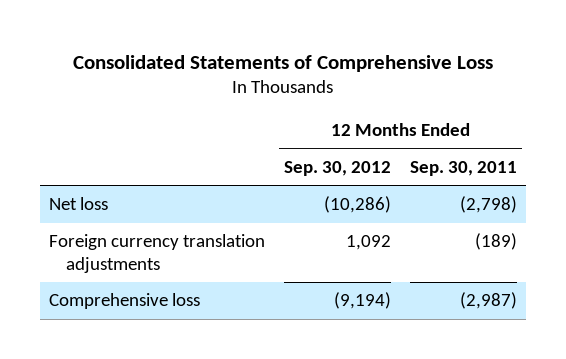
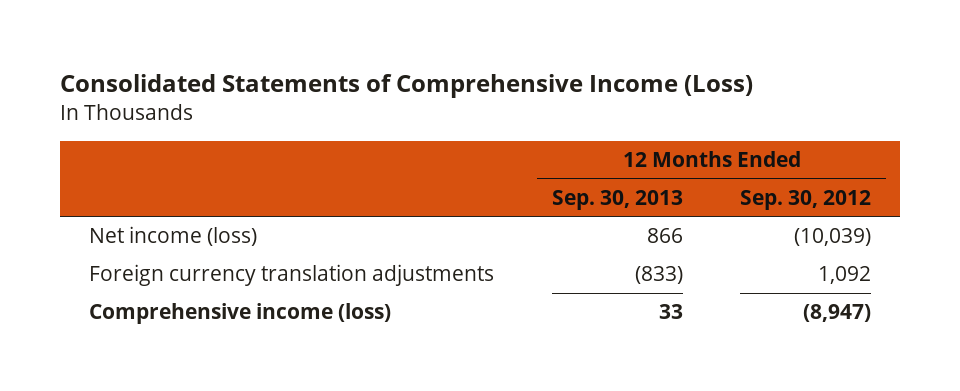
[73,54,494,72] Consolidated Statements of Comprehensive Loss -> [60,74,754,99] Consolidated Statements of Comprehensive Income (Loss)
[410,160,518,176] Sep. 30, 2011 -> none
none -> [551,189,683,210] Sep. 30, 2013
[49,197,109,211] Net loss -> [88,226,257,247] Net income (loss)
[324,196,392,214] (10,286) -> [794,228,872,247] (10,039)
[49,293,201,310] Comprehensive loss -> [88,303,391,325] Comprehensive income (loss)
[334,292,392,310] (9,194) -> [803,304,872,323] (8,947)

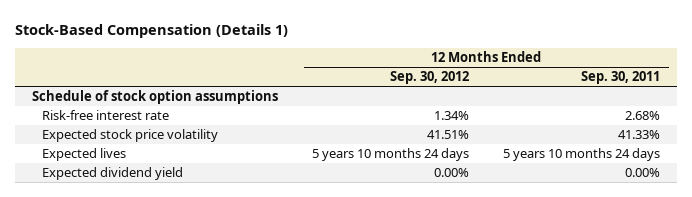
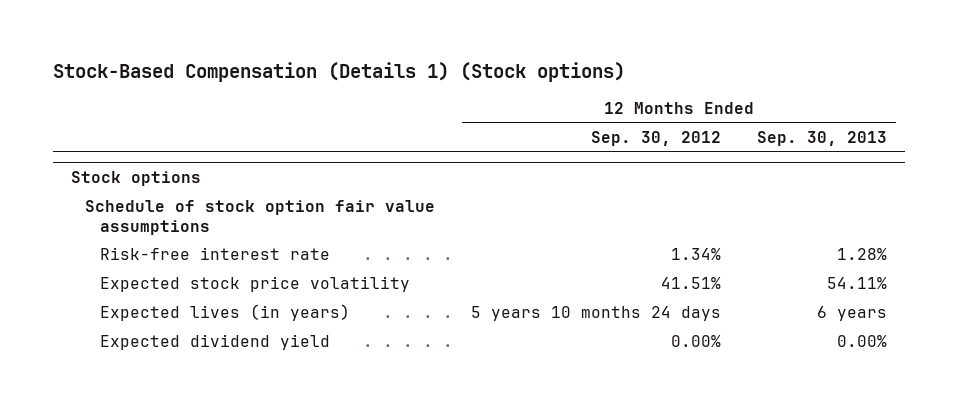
[15,24,289,39] Stock-Based Compensation (Details 1) -> [52,61,625,82] Stock-Based Compensation (Details 1) (Stock options)
[581,71,661,85] Sep. 30, 2011 -> none
none -> [756,131,887,147] Sep. 30, 2013
none -> [70,171,201,187] Stock options
[32,90,279,105] Schedule of stock option assumptions -> [85,200,436,235] Schedule of stock option fair value assumptions
[41,148,126,162] Expected lives -> [99,304,350,322] Expected lives (in years)

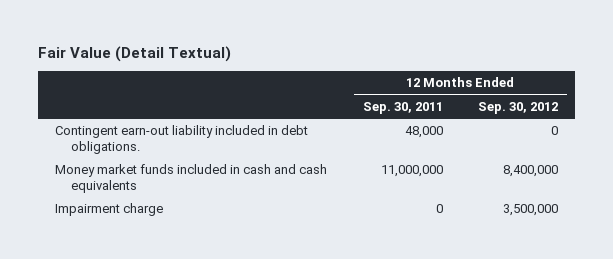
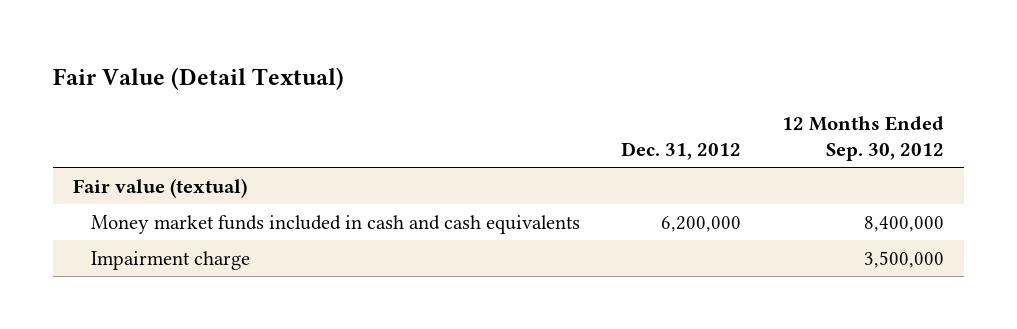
[362,102,443,115] Sep. 30, 2011 -> none
none -> [621,142,742,161] Dec. 31, 2012
[55,125,309,155] Contingent earn-out liability included in debt obligations. -> none
none -> [73,177,248,198] Fair value (textual)

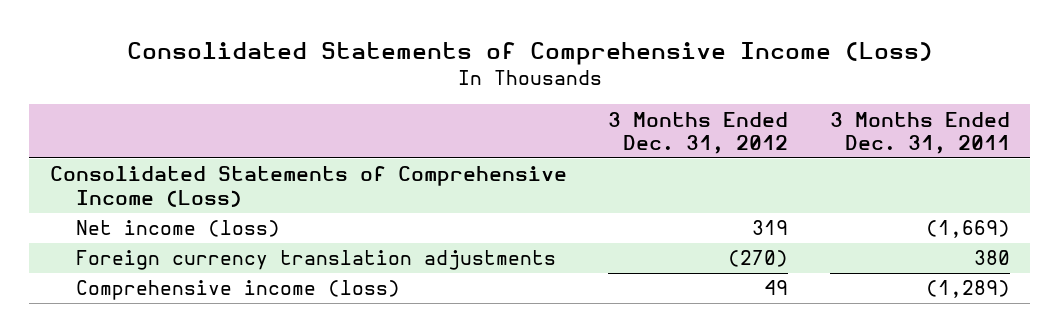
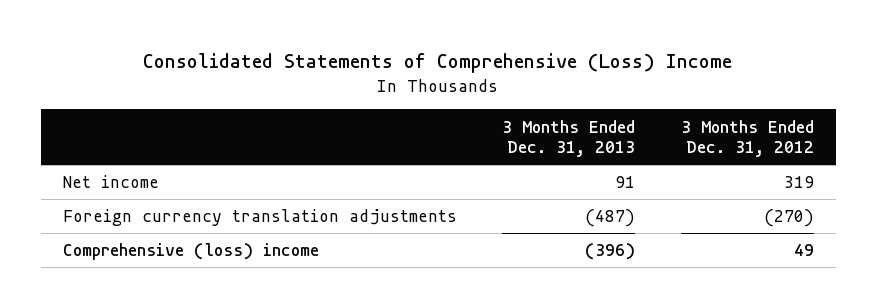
[126,41,933,65] Consolidated Statements of Comprehensive Income (Loss) -> [143,53,733,74] Consolidated Statements of Comprehensive (Loss) Income
[829,111,1010,155] 3 Months Ended Dec. 31, 2011 -> none
none -> [502,119,636,158] 3 Months Ended Dec. 31, 2013
[49,166,567,207] Consolidated Statements of Comprehensive Income (Loss) -> none
[75,220,280,238] Net income (loss) -> [63,175,160,189] Net income
[75,280,400,301] Comprehensive income (loss) -> [63,243,320,261] Comprehensive (loss) income

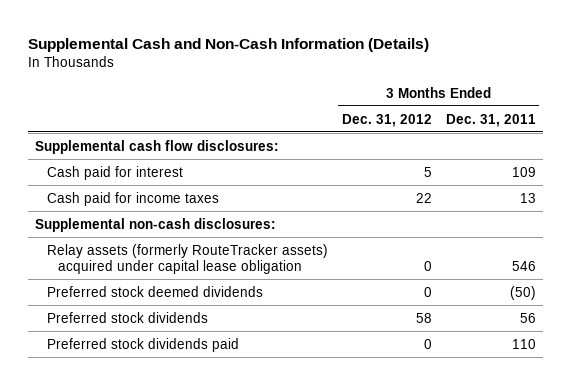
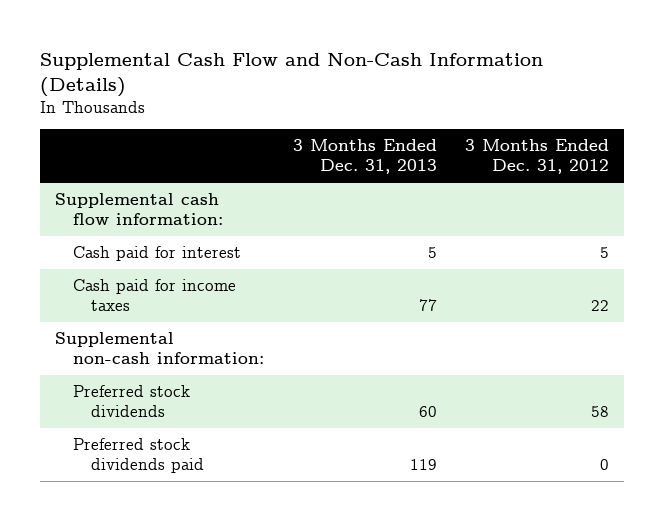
[27,37,429,52] Supplemental Cash and Non-Cash Information (Details) -> [40,52,544,97] Supplemental Cash Flow and Non-Cash Information (Details)
[445,113,536,127] Dec. 31, 2011 -> none
none -> [292,139,437,175] 3 Months Ended Dec. 31, 2013
[34,139,279,154] Supplemental cash flow disclosures: -> [54,193,223,225] Supplemental cash flow information:
[46,243,328,275] Relay assets (formerly RouteTracker assets) acquired under capital lease obligation -> none
[46,285,263,297] Preferred stock deemed dividends -> none
[34,217,276,232] Supplemental non-cash disclosures: -> [54,332,264,364] Supplemental non-cash information:

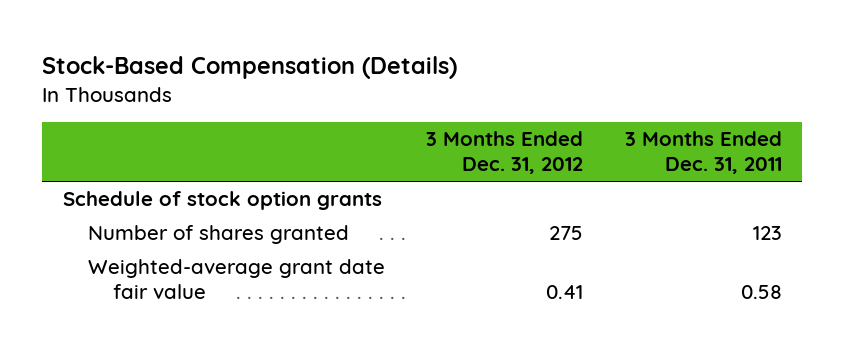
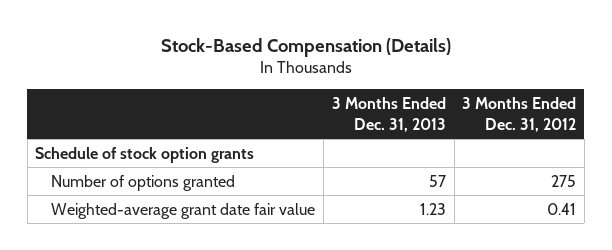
[624,131,782,175] 3 Months Ended Dec. 31, 2011 -> none
none -> [331,97,446,132] 3 Months Ended Dec. 31, 2013
[87,225,349,245] Number of shares granted -> [51,174,236,191] Number of options granted

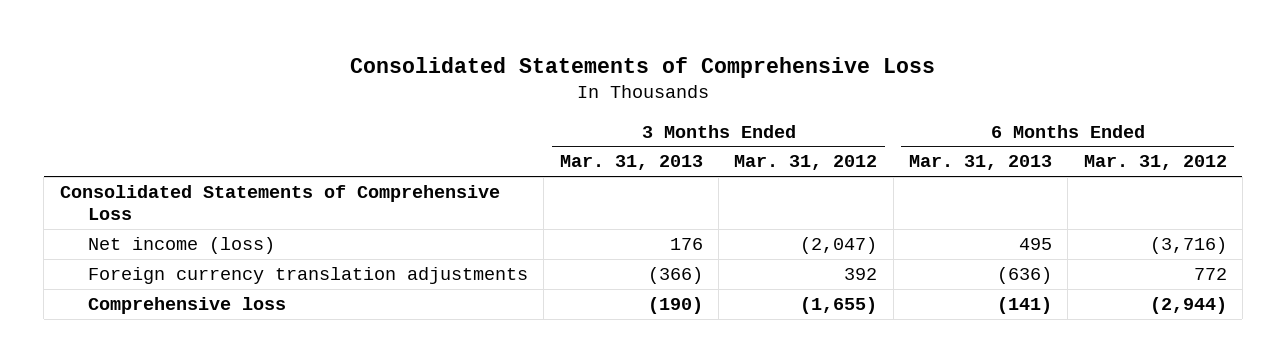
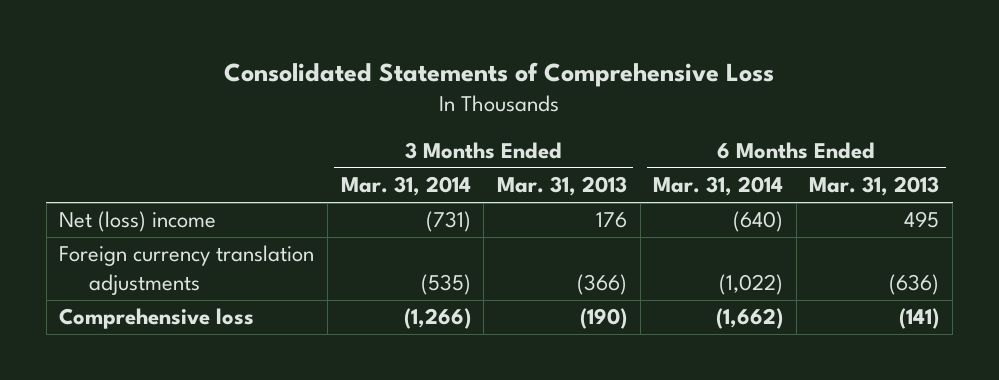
[734,155,878,171] Mar. 31, 2012 -> none
[1083,155,1227,171] Mar. 31, 2012 -> none
none -> [340,176,471,197] Mar. 31, 2014
none -> [653,176,784,197] Mar. 31, 2014
[59,184,500,221] Consolidated Statements of Comprehensive Loss -> none
[88,236,276,254] Net income (loss) -> [59,211,217,233] Net (loss) income

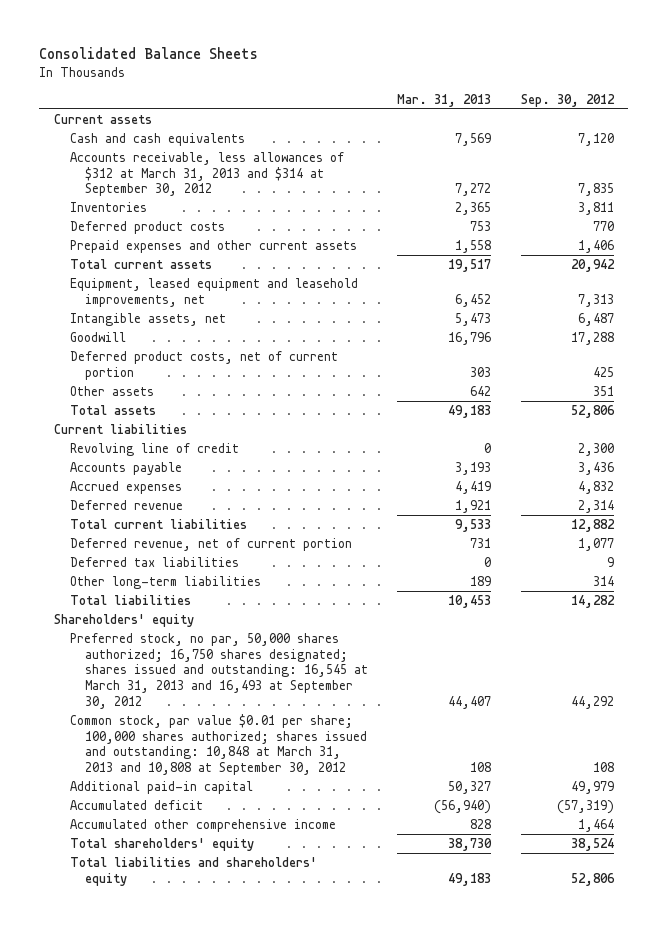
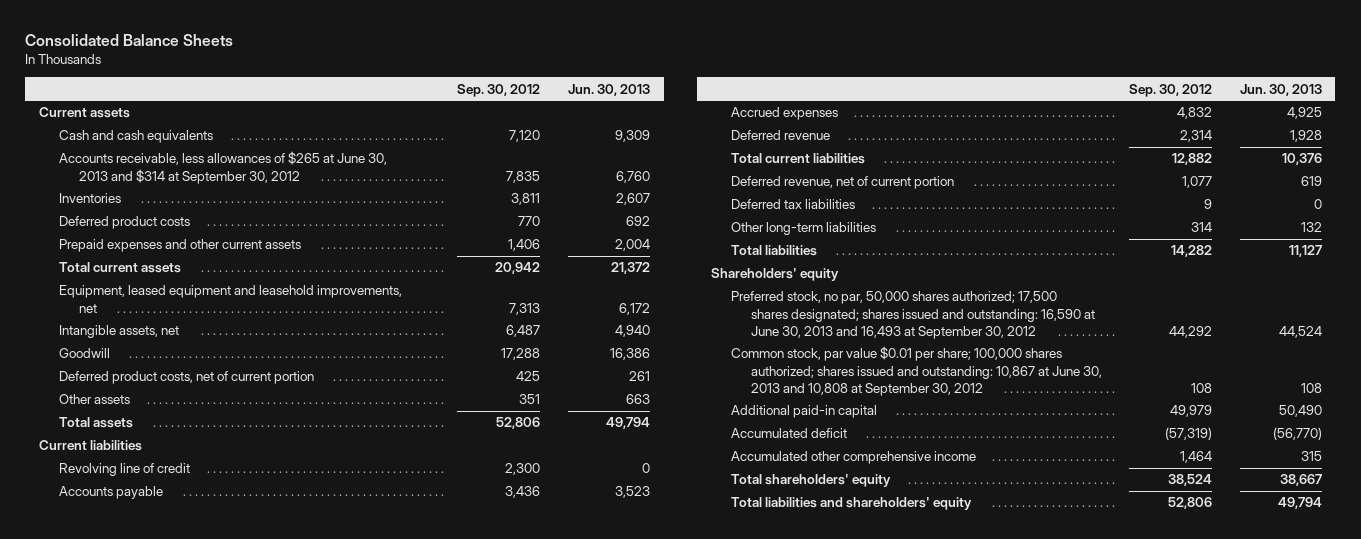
[397,93,492,107] Mar. 31, 2013 -> none
none -> [567,83,650,96] Jun. 30, 2013
[69,152,344,197] Accounts receivable, less allowances of $312 at March 31, 2013 and $314 at September 30, 2012 -> [58,151,387,184] Accounts receivable, less allowances of $265 at June 30, 2013 and $314 at September 30, 2012
[69,633,369,709] Preferred stock, no par, 50,000 shares authorized; 16,750 shares designated; shares issued and outstanding: 16,545 at March 31, 2013 and 16,493 at September 30, 2012 -> [730,291,1095,339] Preferred stock, no par, 50,000 shares authorized; 17,500 shares designated; shares issued and outstanding: 16,590 at June 30, 2013 and 16,493 at September 30, 2012
[69,714,368,776] Common stock, par value $0.01 per share; 100,000 shares authorized; shares issued and outstanding: 10,848 at March 31, 2013 and 10,808 at September 30, 2012 -> [730,346,1102,396] Common stock, par value $0.01 per share; 100,000 shares authorized; shares issued and outstanding: 10,867 at June 30, 2013 and 10,808 at September 30, 2012

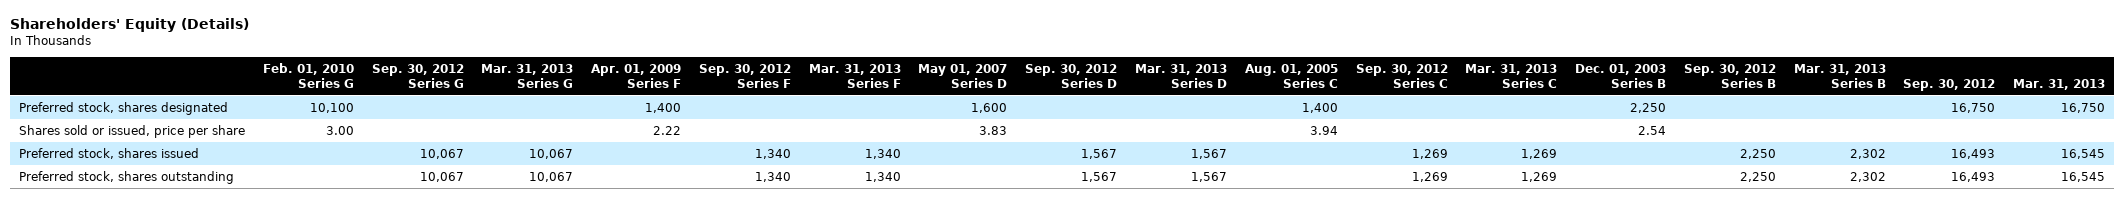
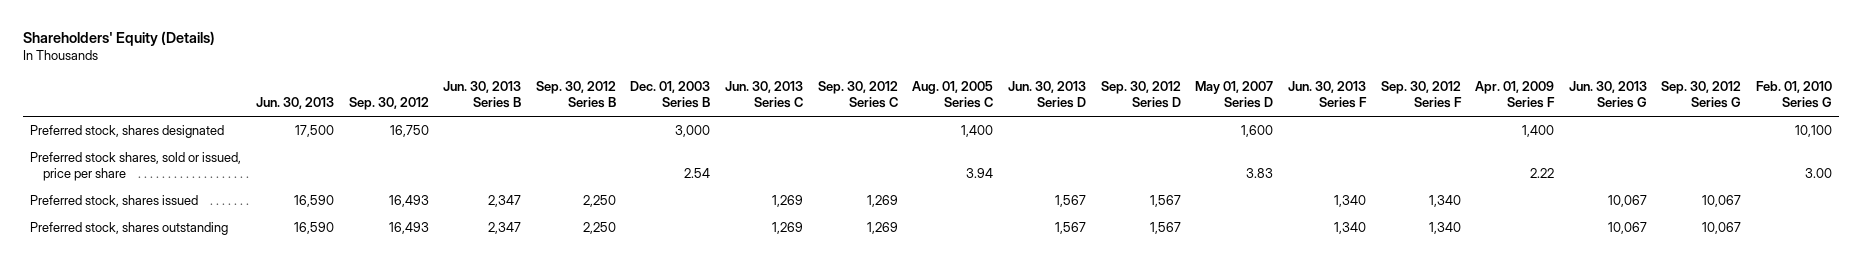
[481,63,574,88] Mar. 31, 2013 Series G -> none
[808,63,901,88] Mar. 31, 2013 Series F -> none
[1134,63,1227,88] Mar. 31, 2013 Series D -> none
[1465,63,1558,88] Mar. 31, 2013 Series C -> none
[1793,63,1886,88] Mar. 31, 2013 Series B -> none
[2013,78,2106,90] Mar. 31, 2013 -> none
none -> [255,97,334,110] Jun. 30, 2013
none -> [443,80,522,109] Jun. 30, 2013 Series B
none -> [725,80,804,109] Jun. 30, 2013 Series C
none -> [1008,80,1087,109] Jun. 30, 2013 Series D
none -> [1287,80,1367,109] Jun. 30, 2013 Series F
none -> [1568,80,1647,109] Jun. 30, 2013 Series G
[1630,102,1667,113] 2,250 -> [675,124,711,137] 3,000
[18,124,245,138] Shares sold or issued, price per share -> [30,151,242,182] Preferred stock shares, sold or issued, price per share

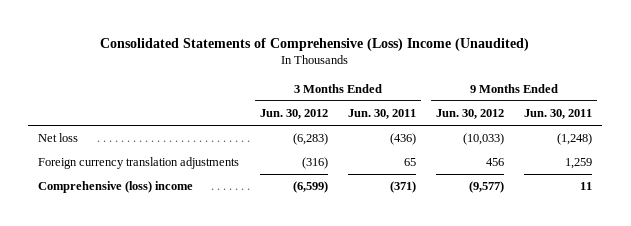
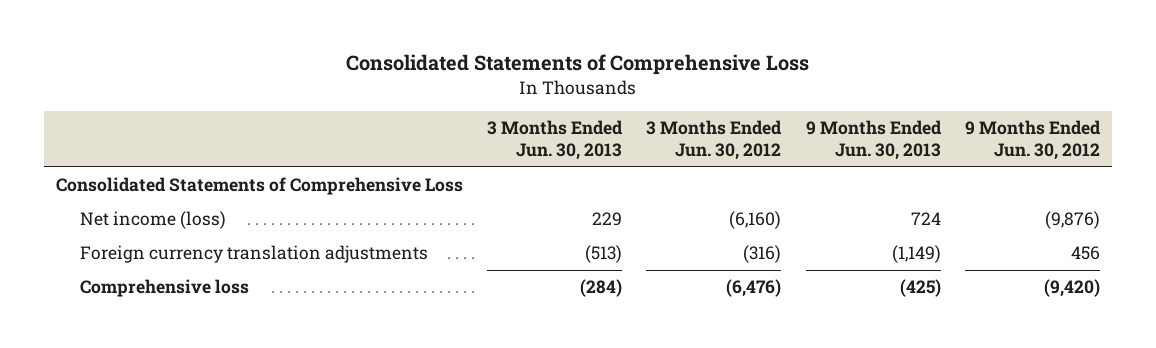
[100,37,530,51] Consolidated Statements of Comprehensive (Loss) Income (Unaudited) -> [345,54,809,76] Consolidated Statements of Comprehensive Loss
[347,109,416,120] Jun. 30, 2011 -> none
[524,109,593,120] Jun. 30, 2011 -> none
none -> [487,120,624,161] 3 Months Ended Jun. 30, 2013
none -> [805,120,942,161] 9 Months Ended Jun. 30, 2013
none -> [55,177,463,196] Consolidated Statements of Comprehensive Loss
[38,133,79,143] Net loss -> [80,211,227,230] Net income (loss)
[292,133,328,146] (6,283) -> [729,211,782,230] (6,160)
[462,133,504,146] (10,033) -> [1045,211,1101,230] (9,876)
[38,181,194,194] Comprehensive (loss) income -> [80,279,250,298] Comprehensive loss
[292,181,328,194] (6,599) -> [726,279,782,298] (6,476)
[468,181,504,194] (9,577) -> [1044,279,1101,298] (9,420)

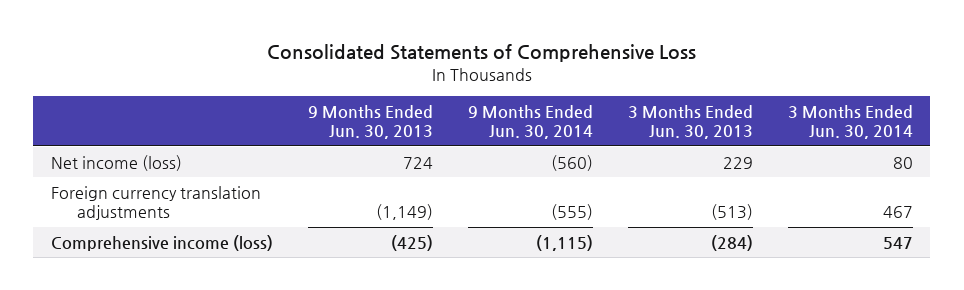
[646,120,783,161] 3 Months Ended Jun. 30, 2012 -> none
[965,120,1102,161] 9 Months Ended Jun. 30, 2012 -> none
none -> [467,104,593,140] 9 Months Ended Jun. 30, 2014
none -> [787,104,913,140] 3 Months Ended Jun. 30, 2014
[55,177,463,196] Consolidated Statements of Comprehensive Loss -> none
[80,279,250,298] Comprehensive loss -> [50,234,273,251] Comprehensive income (loss)

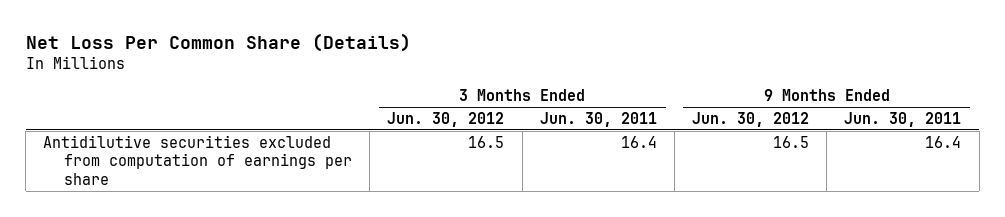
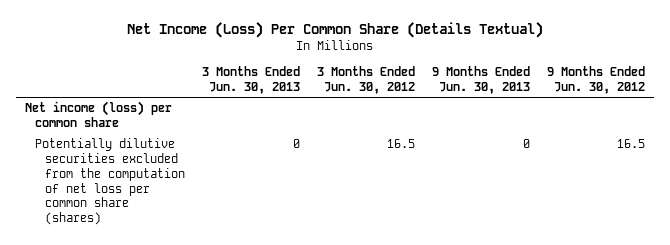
[25,33,411,53] Net Loss Per Common Share (Details) -> [127,22,544,39] Net Income (Loss) Per Common Share (Details Textual)
[539,112,657,128] Jun. 30, 2011 -> none
[844,112,962,128] Jun. 30, 2011 -> none
none -> [201,66,300,94] 3 Months Ended Jun. 30, 2013
none -> [432,66,531,94] 9 Months Ended Jun. 30, 2013
none -> [24,101,172,128] Net income (loss) per common share
[43,134,353,186] Antidilutive securities excluded from computation of earnings per share -> [34,138,185,226] Potentially dilutive securities excluded from the computation of net loss per common share (shares)

